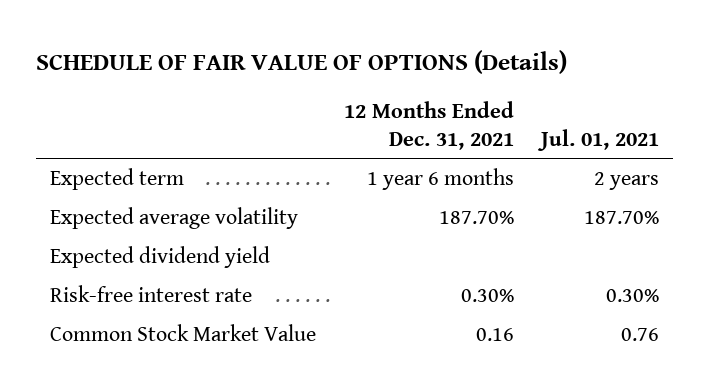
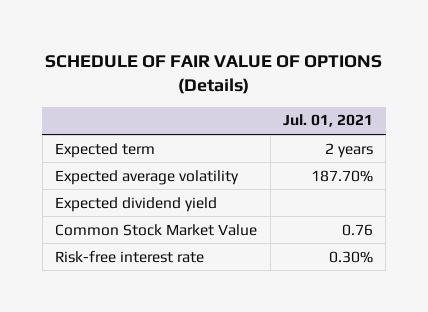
[343,100,514,151] 12 Months Ended Dec. 31, 2021 -> none
[49,285,252,303] Risk-free interest rate -> [55,250,205,263] Risk-free interest rate

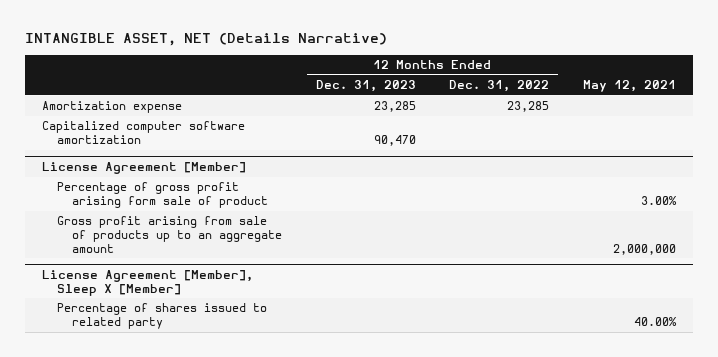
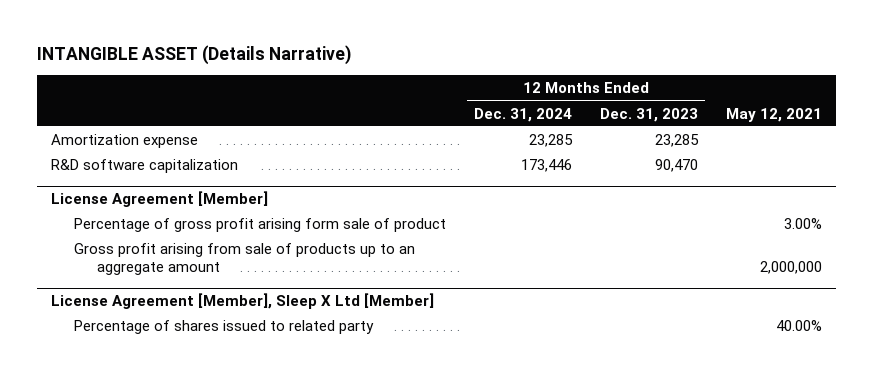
[25,33,388,47] INTANGIBLE ASSET, NET (Details Narrative) -> [36,45,351,66] INTANGIBLE ASSET (Details Narrative)
[449,80,550,93] Dec. 31, 2022 -> none
none -> [474,107,573,122] Dec. 31, 2024
[42,121,246,144] Capitalized computer software amortization -> [51,158,239,173] R&D software capitalization
[42,270,254,296] License Agreement [Member], Sleep X [Member] -> [51,292,435,309] License Agreement [Member], Sleep X Ltd [Member]

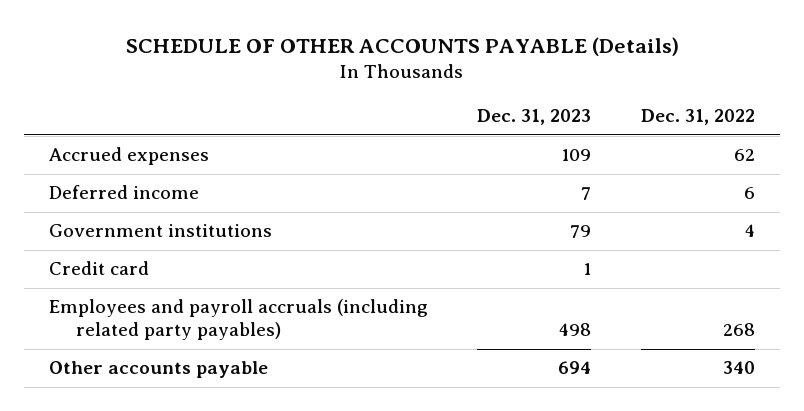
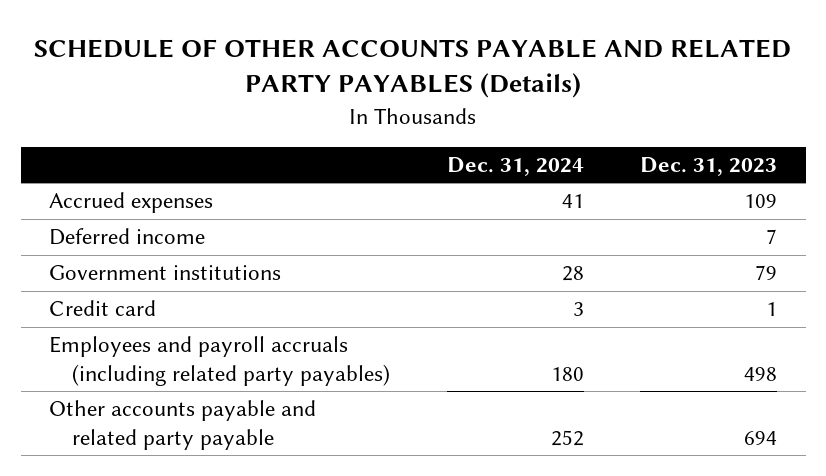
[125,36,679,56] SCHEDULE OF OTHER ACCOUNTS PAYABLE (Details) -> [34,38,792,99] SCHEDULE OF OTHER ACCOUNTS PAYABLE AND RELATED PARTY PAYABLES (Details)
[641,109,756,126] Dec. 31, 2022 -> none
none -> [446,156,584,176] Dec. 31, 2024
[48,361,268,379] Other accounts payable -> [49,400,317,450] Other accounts payable and related party payable

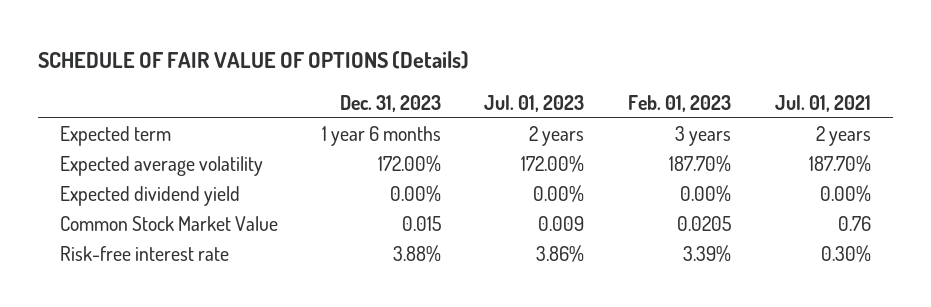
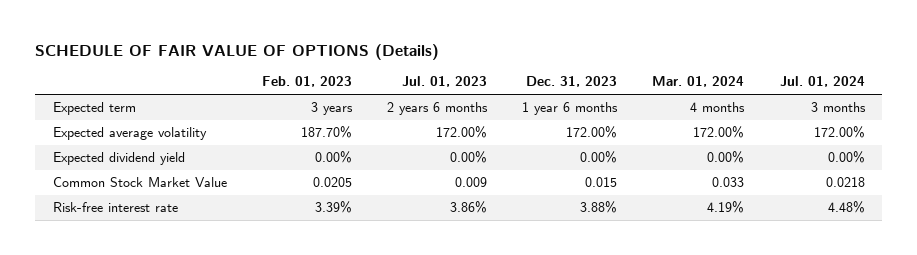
[774,94,871,112] Jul. 01, 2021 -> none
none -> [652,76,745,88] Mar. 01, 2024
none -> [779,76,865,88] Jul. 01, 2024
[529,126,585,147] 2 years -> [386,102,488,116] 2 years 6 months

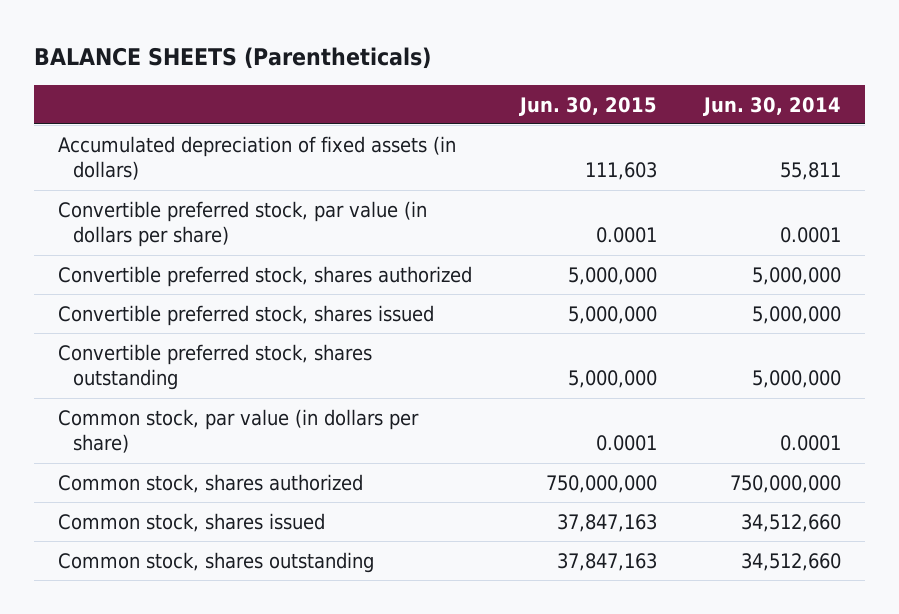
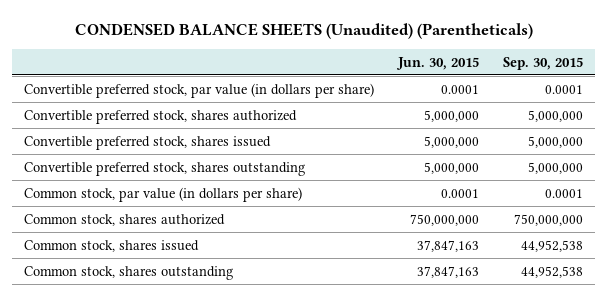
[34,47,432,70] BALANCE SHEETS (Parentheticals) -> [74,22,533,39] CONDENSED BALANCE SHEETS (Unaudited) (Parentheticals)
[703,96,842,116] Jun. 30, 2014 -> none
none -> [503,56,584,70] Sep. 30, 2015
[58,135,457,181] Accumulated depreciation of fixed assets (in dollars) -> none

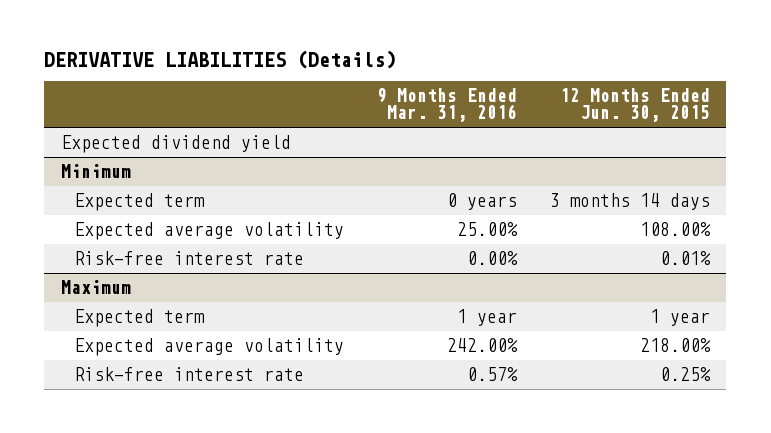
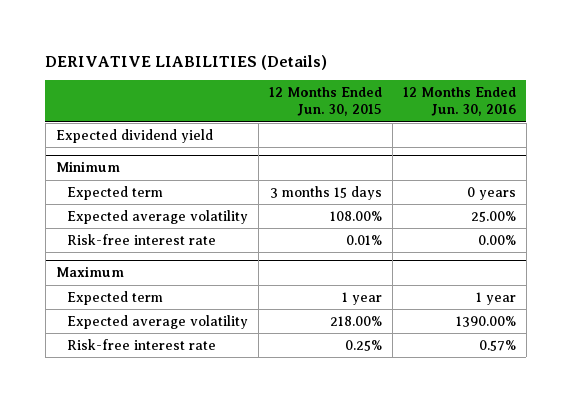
[377,87,518,123] 9 Months Ended Mar. 31, 2016 -> none
none -> [402,87,516,117] 12 Months Ended Jun. 30, 2016
[550,192,711,210] 3 months 14 days -> [269,185,382,200] 3 months 15 days

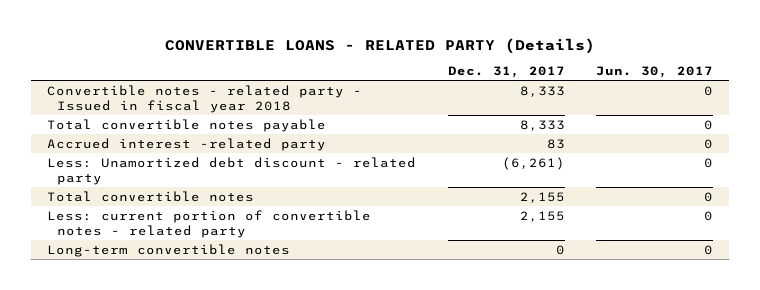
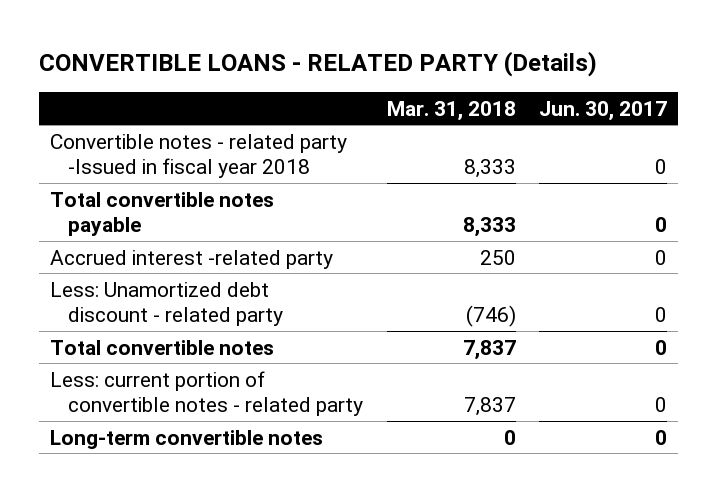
[447,66,565,79] Dec. 31, 2017 -> none
none -> [386,100,516,121] Mar. 31, 2018
[46,84,362,113] Convertible notes - related party - Issued in fiscal year 2018 -> [50,133,348,179] Convertible notes - related party -Issued in fiscal year 2018

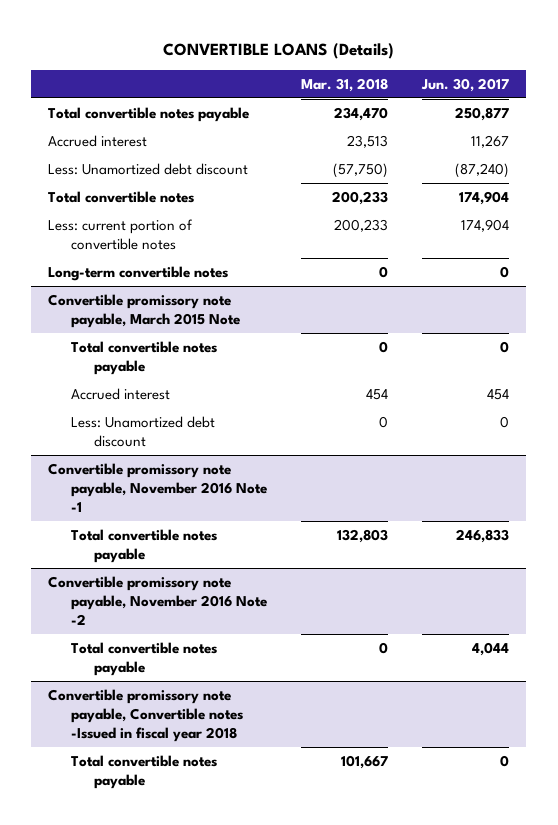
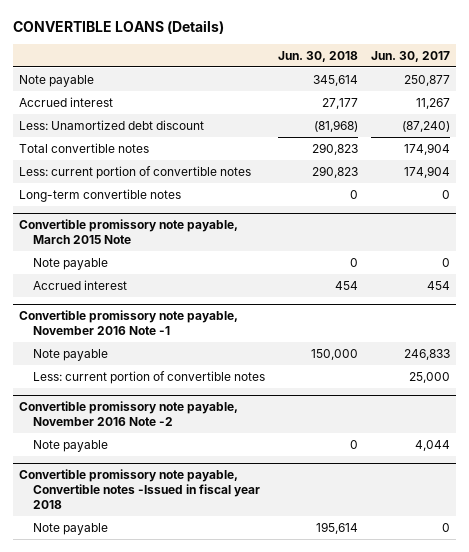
[301,77,389,92] Mar. 31, 2018 -> none
none -> [278,50,359,62] Jun. 30, 2018
[48,107,250,123] Total convertible notes payable -> [19,75,95,88] Note payable
[71,341,218,376] Total convertible notes payable -> [33,258,109,271] Note payable
[71,416,216,448] Less: Unamortized debt discount -> none
[71,529,218,564] Total convertible notes payable -> [33,349,109,362] Note payable
none -> [33,371,266,385] Less: current portion of convertible notes
[71,642,218,677] Total convertible notes payable -> [33,440,109,453] Note payable
[71,755,218,790] Total convertible notes payable -> [33,523,109,536] Note payable

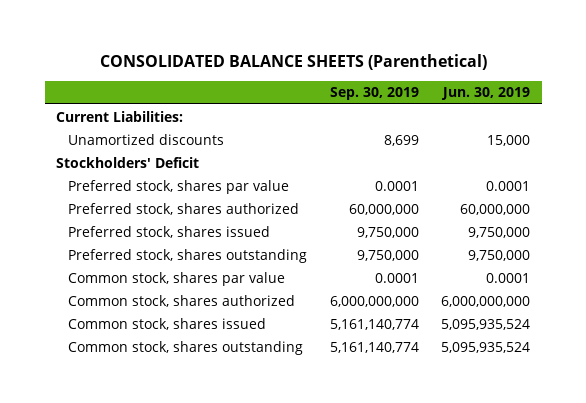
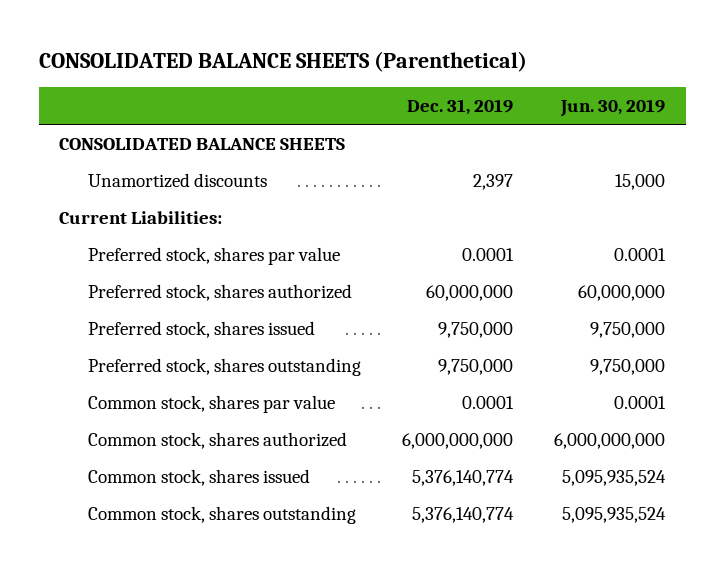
[329,87,419,101] Sep. 30, 2019 -> none
none -> [406,99,513,116] Dec. 31, 2019
none -> [59,137,346,150] CONSOLIDATED BALANCE SHEETS
[56,156,200,168] Stockholders' Deficit -> none
[56,110,184,122] Current Liabilities: -> [59,210,223,224] Current Liabilities:

